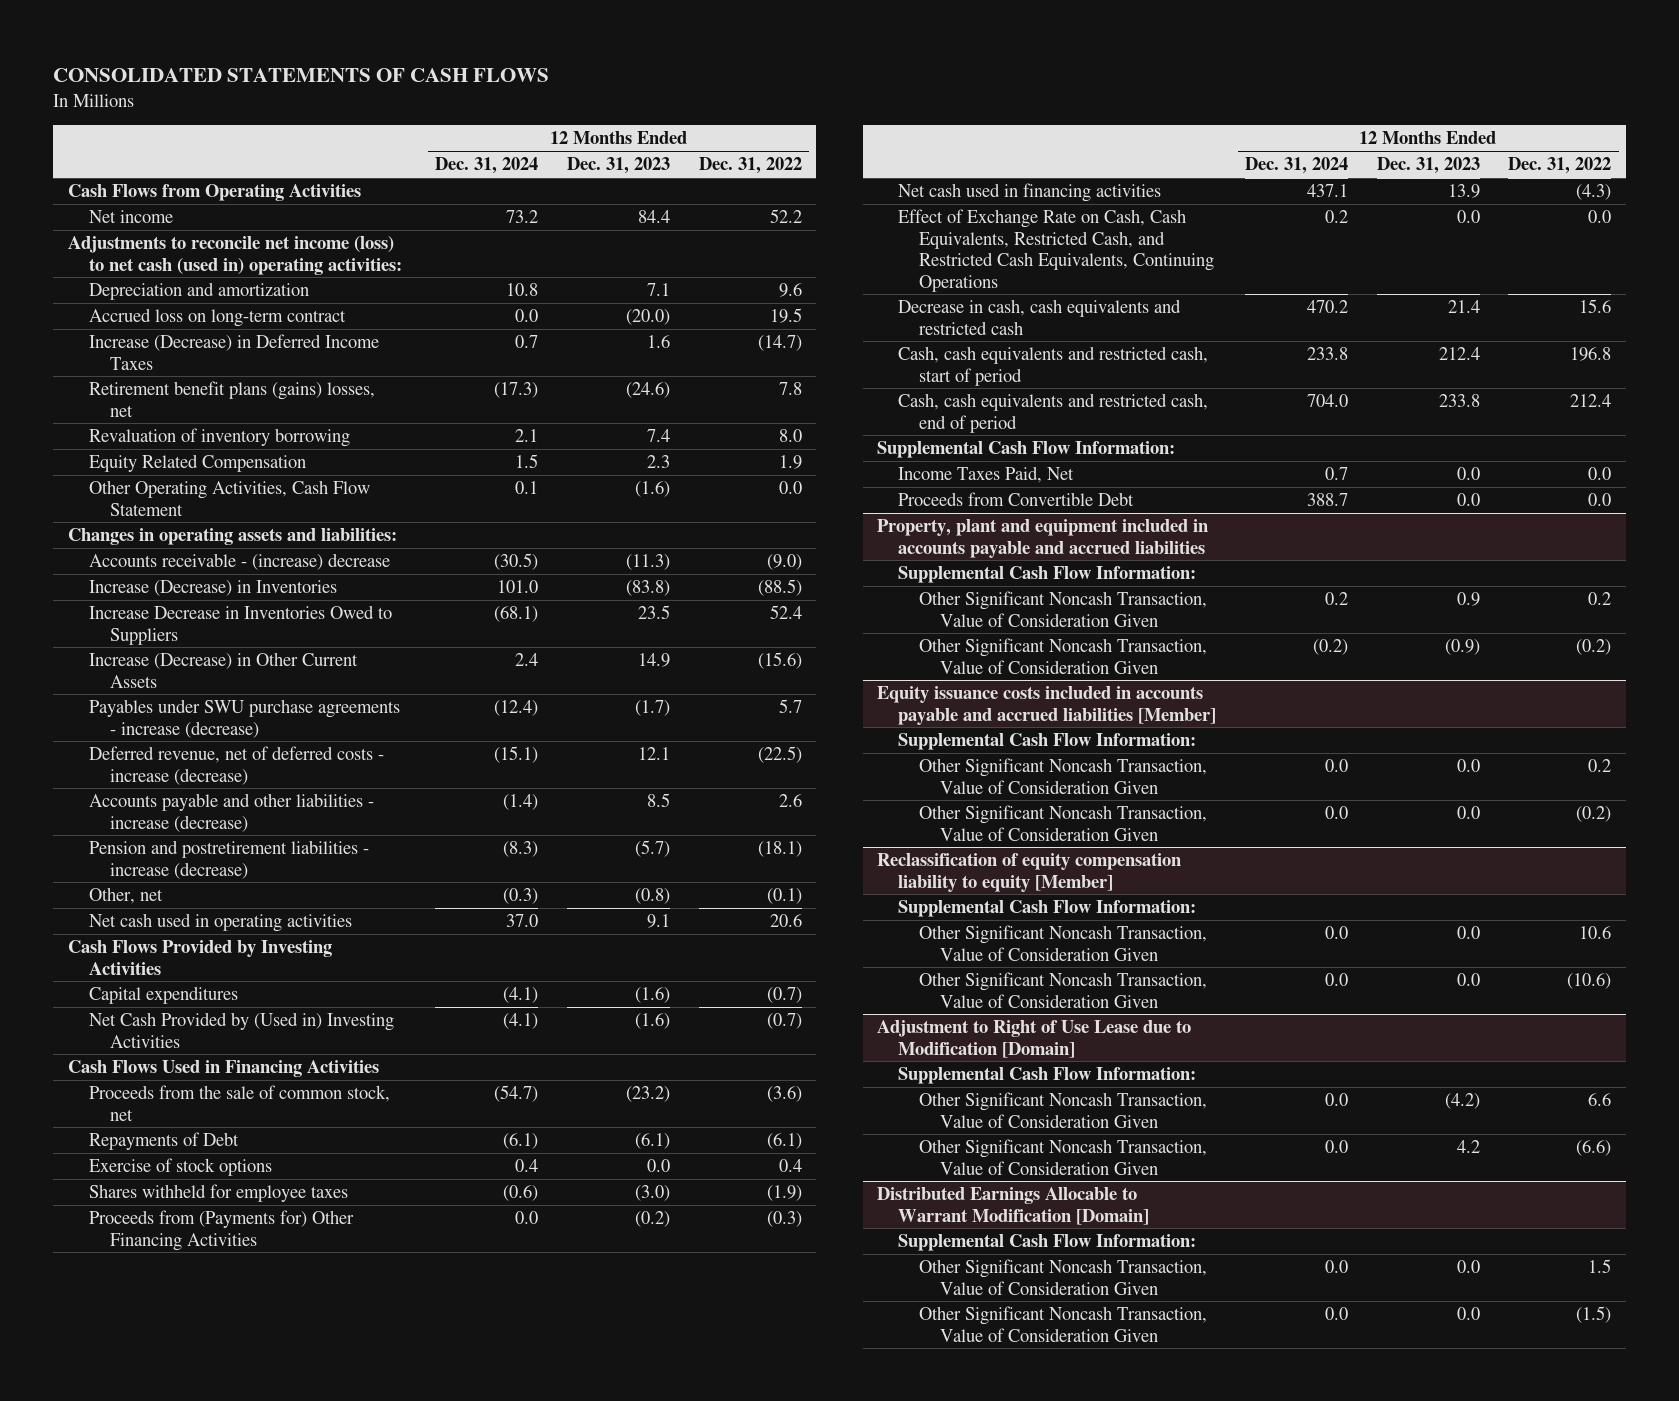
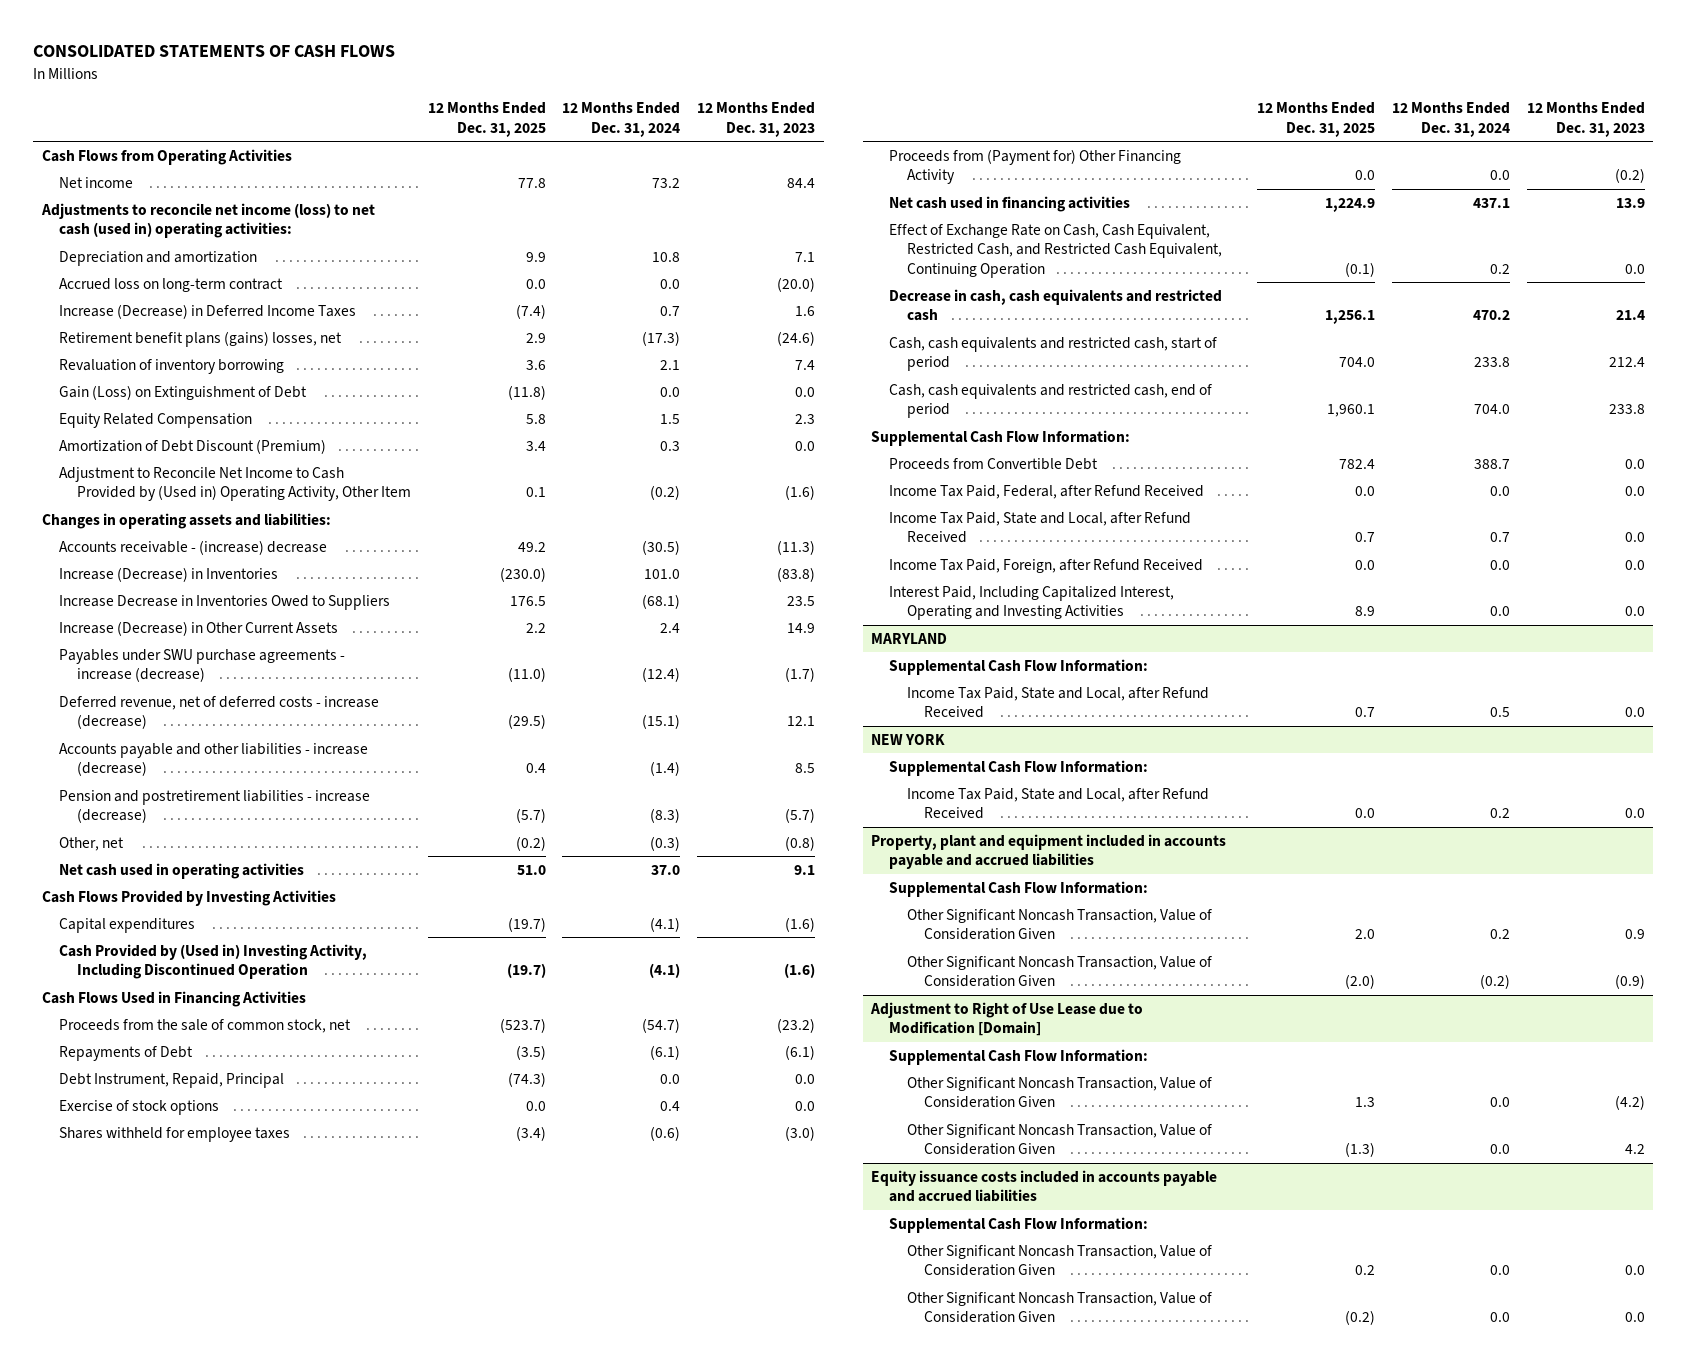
[699,157,803,175] Dec. 31, 2022 -> none
none -> [427,102,546,137] 12 Months Ended Dec. 31, 2025
none -> [59,384,308,400] Gain (Loss) on Extinguishment of Debt
[88,480,370,516] Other Operating Activities, Cash Flow Statement -> none
none -> [59,438,327,454] Amortization of Debt Discount (Premium)
none -> [59,466,411,502] Adjustment to Reconcile Net Income to Cash Provided by (Used in) Operating Activity, Other Item
[88,1012,394,1048] Net Cash Provided by (Used in) Investing Activities -> [59,943,368,980] Cash Provided by (Used in) Investing Activity, Including Discontinued Operation
none -> [59,1072,285,1088] Debt Instrument, Repaid, Principal
[88,1210,354,1251] Proceeds from (Payments for) Other Financing Activities -> [888,148,1181,185] Proceeds from (Payment for) Other Financing Activity
[897,209,1214,292] Effect of Exchange Rate on Cash, Cash Equivalents, Restricted Cash, and Restricted Cash Equivalents, Continuing Operations -> [888,223,1222,278] Effect of Exchange Rate on Cash, Cash Equivalent, Restricted Cash, and Restricted Cash Equivalent, Continuing Operation
[897,466,1074,484] Income Taxes Paid, Net -> none
none -> [888,484,1204,499] Income Tax Paid, Federal, after Refund Received
none -> [888,511,1191,544] Income Tax Paid, State and Local, after Refund Received
none -> [888,558,1203,573] Income Tax Paid, Foreign, after Refund Received
none -> [888,585,1174,621] Interest Paid, Including Capitalized Interest, Operating and Investing Activities
none -> [871,632,948,644] MARYLAND
none -> [888,658,1148,675] Supplemental Cash Flow Information:
none -> [906,686,1209,719] Income Tax Paid, State and Local, after Refund Received
none -> [871,733,946,745] NEW YORK
none -> [888,759,1148,776] Supplemental Cash Flow Information:
none -> [906,787,1209,820] Income Tax Paid, State and Local, after Refund Received
[876,686,1216,725] Equity issuance costs included in accounts payable and accrued liabilities [Member] -> none
[897,733,1196,751] Supplemental Cash Flow Information: -> none
[918,758,1207,794] Other Significant Noncash Transaction, Value of Consideration Given -> none
[918,805,1207,841] Other Significant Noncash Transaction, Value of Consideration Given -> none
[876,853,1181,892] Reclassification of equity compensation liability to equity [Member] -> none
[897,900,1196,918] Supplemental Cash Flow Information: -> none
[918,925,1207,961] Other Significant Noncash Transaction, Value of Consideration Given -> none
[918,972,1207,1008] Other Significant Noncash Transaction, Value of Consideration Given -> none
[876,1187,1149,1225] Distributed Earnings Allocable to Warrant Modification [Domain] -> none
none -> [871,1169,1218,1203] Equity issuance costs included in accounts payable and accrued liabilities

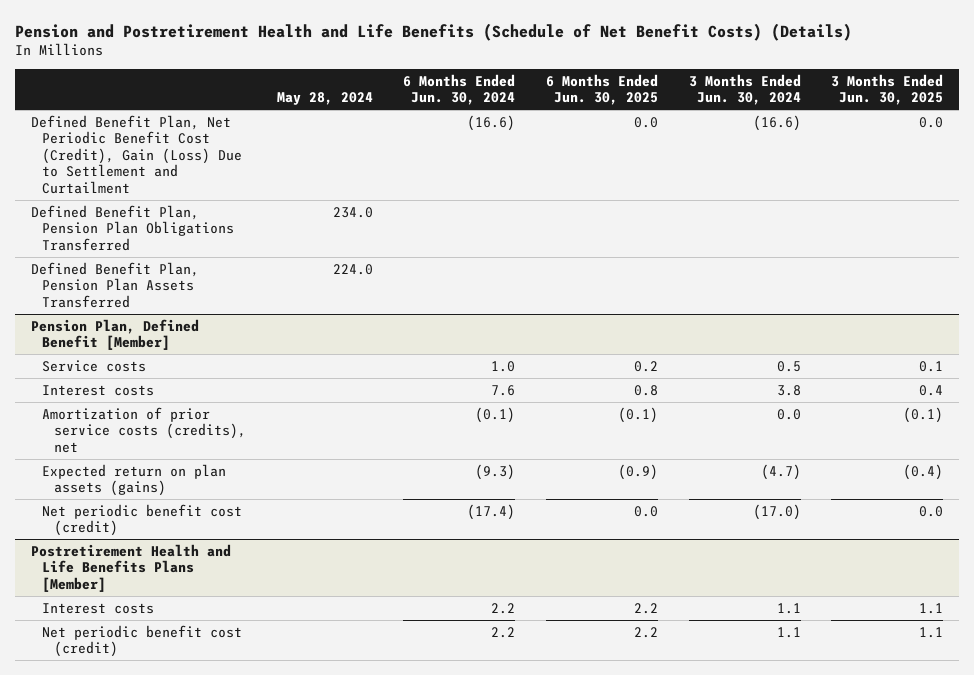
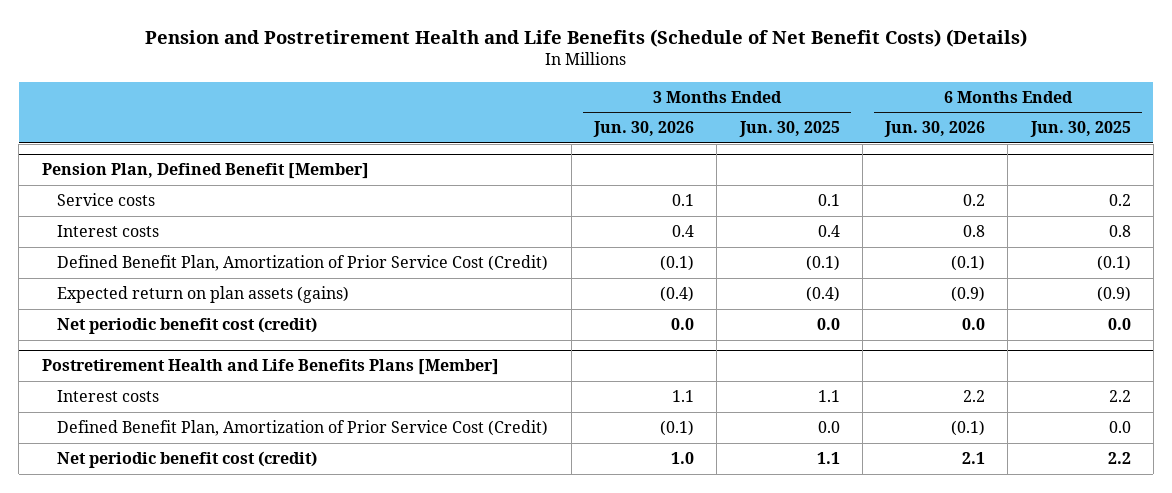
[276,92,373,106] May 28, 2024 -> none
[403,73,516,106] 6 Months Ended Jun. 30, 2024 -> none
[688,73,801,106] 3 Months Ended Jun. 30, 2024 -> none
none -> [593,121,695,138] Jun. 30, 2026
none -> [884,121,986,138] Jun. 30, 2026
[30,114,243,194] Defined Benefit Plan, Net Periodic Benefit Cost (Credit), Gain (Loss) Due to Settlement and Curtailment -> none
[30,204,235,251] Defined Benefit Plan, Pension Plan Obligations Transferred -> none
[30,261,199,308] Defined Benefit Plan, Pension Plan Assets Transferred -> none
[42,406,247,453] Amortization of prior service costs (credits), net -> [57,255,549,272] Defined Benefit Plan, Amortization of Prior Service Cost (Credit)
none -> [57,420,549,437] Defined Benefit Plan, Amortization of Prior Service Cost (Credit)

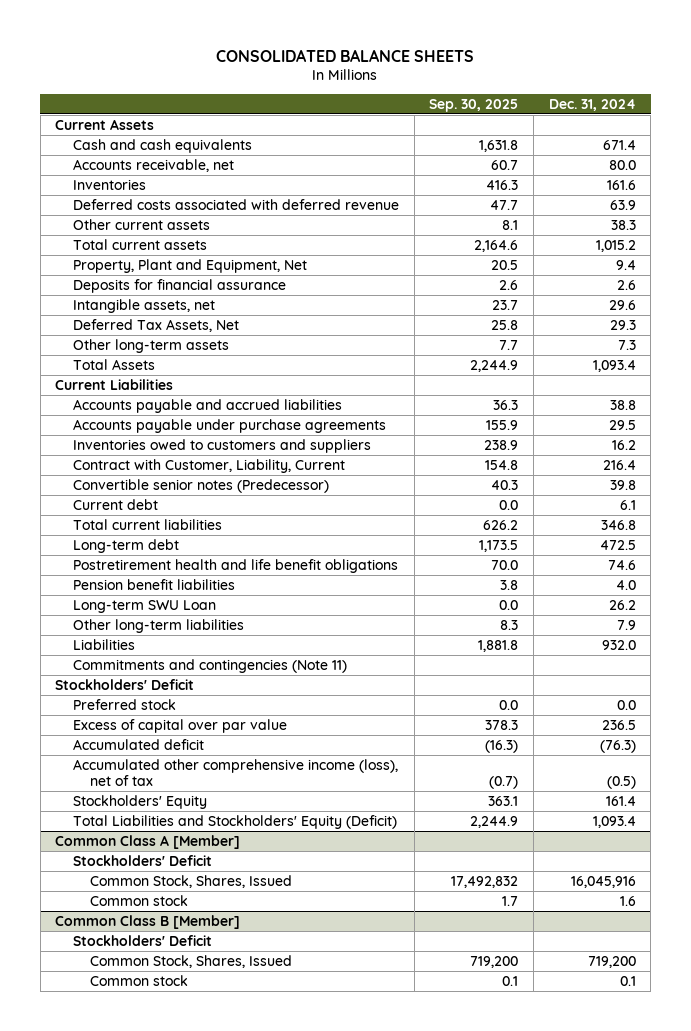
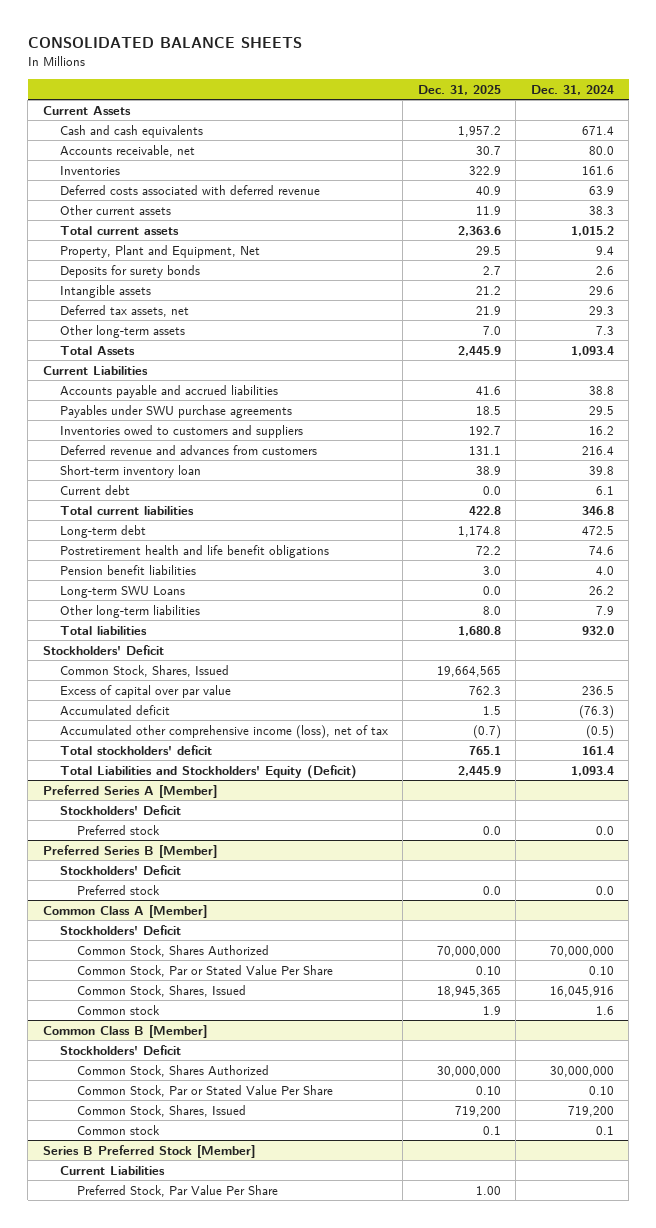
[429,98,519,112] Sep. 30, 2025 -> none
none -> [417,85,501,96] Dec. 31, 2025
[72,278,286,293] Deposits for financial assurance -> [59,264,200,278] Deposits for surety bonds
[72,298,215,313] Intangible assets, net -> [59,284,151,298] Intangible assets
[72,318,239,332] Deferred Tax Assets, Net -> [59,304,189,317] Deferred tax assets, net
[72,418,386,433] Accounts payable under purchase agreements -> [59,404,292,418] Payables under SWU purchase agreements
[72,458,345,473] Contract with Customer, Liability, Current -> [59,444,317,455] Deferred revenue and advances from customers
[72,478,329,493] Convertible senior notes (Predecessor) -> [59,464,201,478] Short-term inventory loan
[72,599,216,613] Long-term SWU Loan -> [59,585,185,598] Long-term SWU Loans
[72,658,347,673] Commitments and contingencies (Note 11) -> none
[72,638,135,650] Liabilities -> [59,625,147,635] Total liabilities
[72,698,176,710] Preferred stock -> none
none -> [59,664,229,677] Common Stock, Shares, Issued
[72,794,207,809] Stockholders' Equity -> [59,744,212,755] Total stockholders' deficit
none -> [42,784,217,798] Preferred Series A [Member]
none -> [59,804,181,815] Stockholders' Deficit
none -> [76,824,160,835] Preferred stock
none -> [42,844,217,858] Preferred Series B [Member]
none -> [59,864,181,875] Stockholders' Deficit
none -> [76,884,160,895] Preferred stock
none -> [76,944,269,957] Common Stock, Shares Authorized
none -> [76,964,333,977] Common Stock, Par or Stated Value Per Share
none -> [76,1064,269,1077] Common Stock, Shares Authorized
none -> [76,1084,333,1097] Common Stock, Par or Stated Value Per Share
none -> [42,1144,255,1158] Series B Preferred Stock [Member]
none -> [59,1165,165,1175] Current Liabilities
none -> [76,1184,278,1197] Preferred Stock, Par Value Per Share

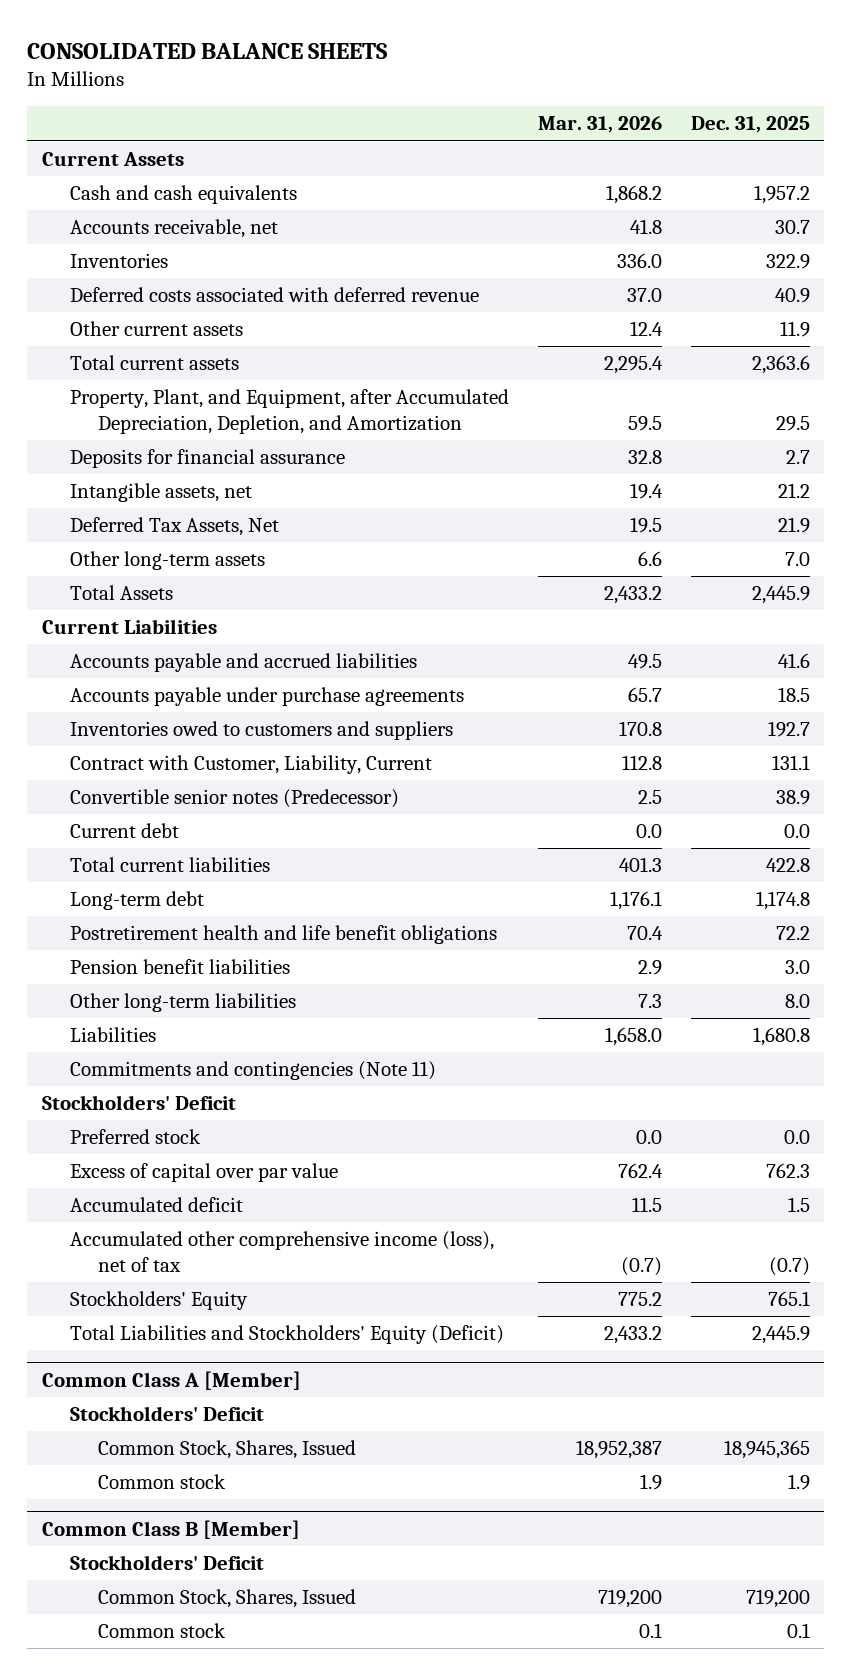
[530,85,614,96] Dec. 31, 2024 -> none
none -> [537,116,662,134] Mar. 31, 2026
[59,244,260,258] Property, Plant and Equipment, Net -> [69,388,509,434] Property, Plant, and Equipment, after Accumulated Depreciation, Depletion, and Amortization
[59,264,200,278] Deposits for surety bonds -> [69,448,345,468] Deposits for financial assurance
[59,284,151,298] Intangible assets -> [69,482,252,502] Intangible assets, net
[59,304,189,317] Deferred tax assets, net -> [69,516,279,536] Deferred Tax Assets, Net
[59,404,292,418] Payables under SWU purchase agreements -> [69,686,464,706] Accounts payable under purchase agreements
[59,444,317,455] Deferred revenue and advances from customers -> [69,754,432,774] Contract with Customer, Liability, Current
[59,464,201,478] Short-term inventory loan -> [69,788,399,808] Convertible senior notes (Predecessor)
[59,585,185,598] Long-term SWU Loans -> none
[59,625,147,635] Total liabilities -> [69,1026,156,1042] Liabilities
none -> [69,1060,436,1080] Commitments and contingencies (Note 11)
[59,664,229,677] Common Stock, Shares, Issued -> none
none -> [69,1128,201,1144] Preferred stock
[59,744,212,755] Total stockholders' deficit -> [69,1290,248,1310] Stockholders' Equity
[42,784,217,798] Preferred Series A [Member] -> none
[59,804,181,815] Stockholders' Deficit -> none
[76,824,160,835] Preferred stock -> none
[42,844,217,858] Preferred Series B [Member] -> none
[59,864,181,875] Stockholders' Deficit -> none
[76,884,160,895] Preferred stock -> none
[76,944,269,957] Common Stock, Shares Authorized -> none
[76,964,333,977] Common Stock, Par or Stated Value Per Share -> none
[76,1064,269,1077] Common Stock, Shares Authorized -> none
[76,1084,333,1097] Common Stock, Par or Stated Value Per Share -> none
[42,1144,255,1158] Series B Preferred Stock [Member] -> none
[59,1165,165,1175] Current Liabilities -> none
[76,1184,278,1197] Preferred Stock, Par Value Per Share -> none

